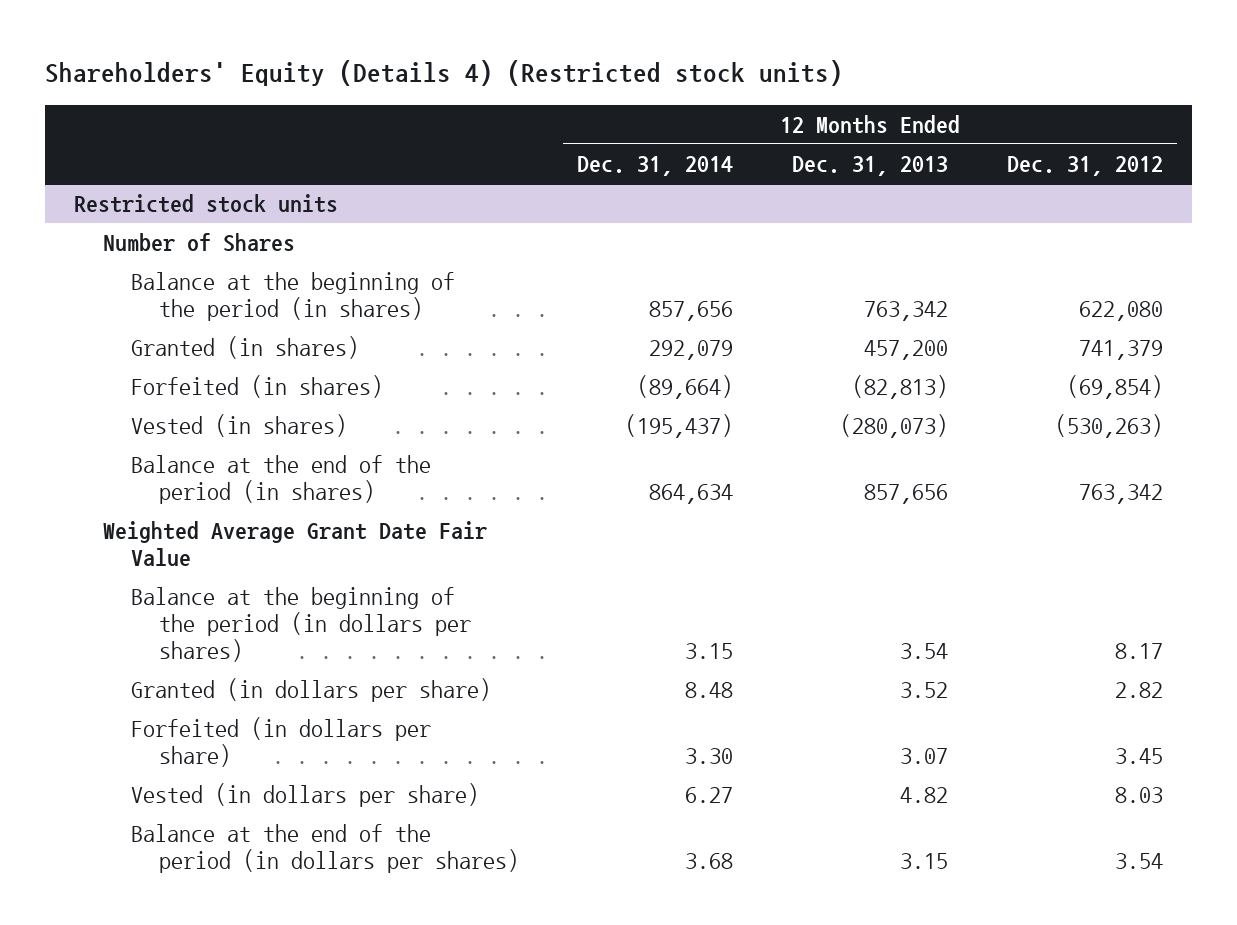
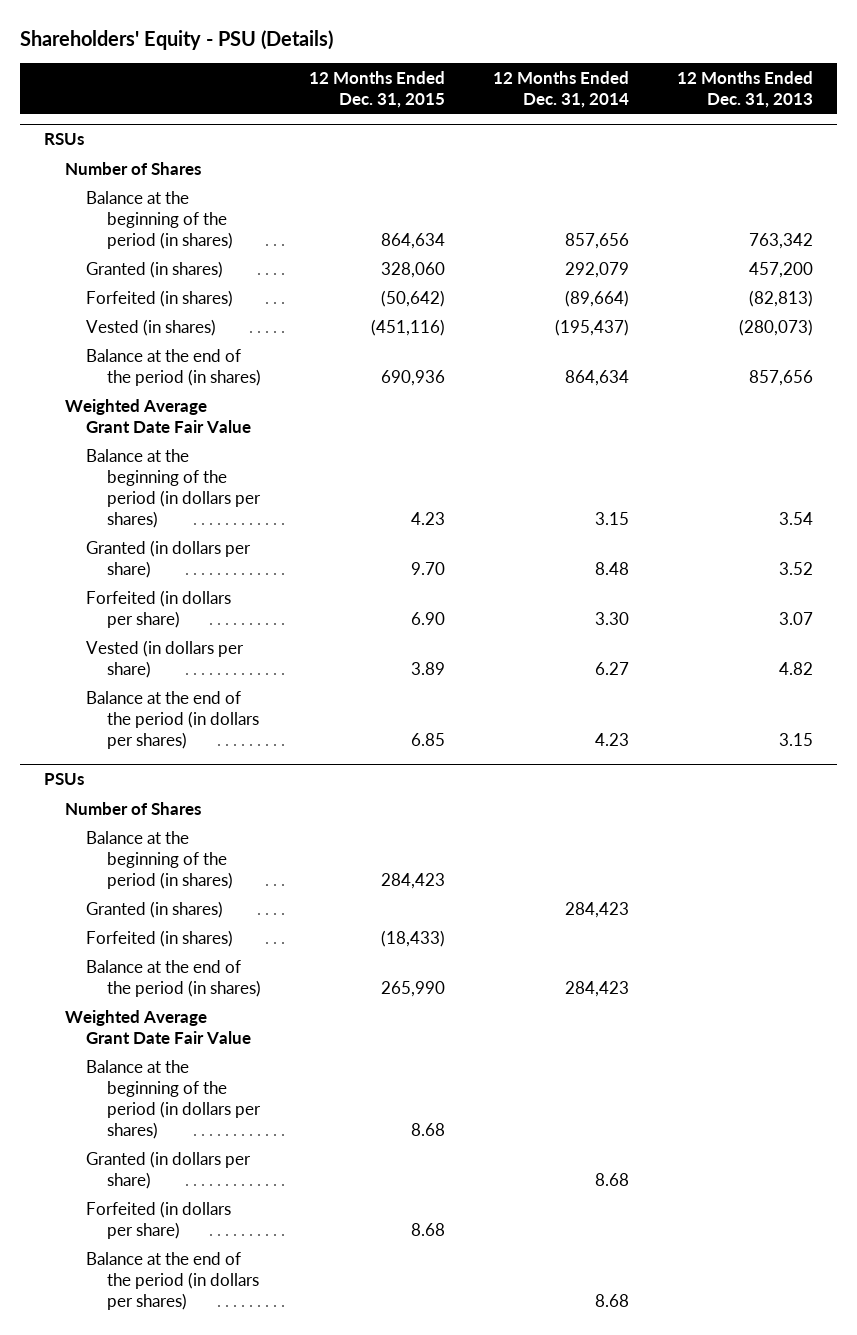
[45,60,844,87] Shareholders' Equity (Details 4) (Restricted stock units) -> [19,30,333,51] Shareholders' Equity - PSU (Details)
[1006,155,1163,176] Dec. 31, 2012 -> none
none -> [308,70,445,109] 12 Months Ended Dec. 31, 2015
[74,194,339,214] Restricted stock units -> none
none -> [43,133,84,146] RSUs
[685,853,734,870] 3.68 -> [594,732,629,746] 4.23
none -> [43,773,84,786] PSUs
none -> [64,801,201,815] Number of Shares
none -> [85,830,233,889] Balance at the beginning of the period (in shares)
none -> [85,900,223,918] Granted (in shares)
none -> [85,929,233,947] Forfeited (in shares)
none -> [85,959,261,997] Balance at the end of the period (in shares)
none -> [64,1009,251,1044] Weighted Average Grant Date Fair Value
none -> [85,1059,261,1139] Balance at the beginning of the period (in dollars per shares)
none -> [85,1150,251,1189] Granted (in dollars per share)
none -> [85,1200,231,1239] Forfeited (in dollars per share)
none -> [85,1251,259,1310] Balance at the end of the period (in dollars per shares)

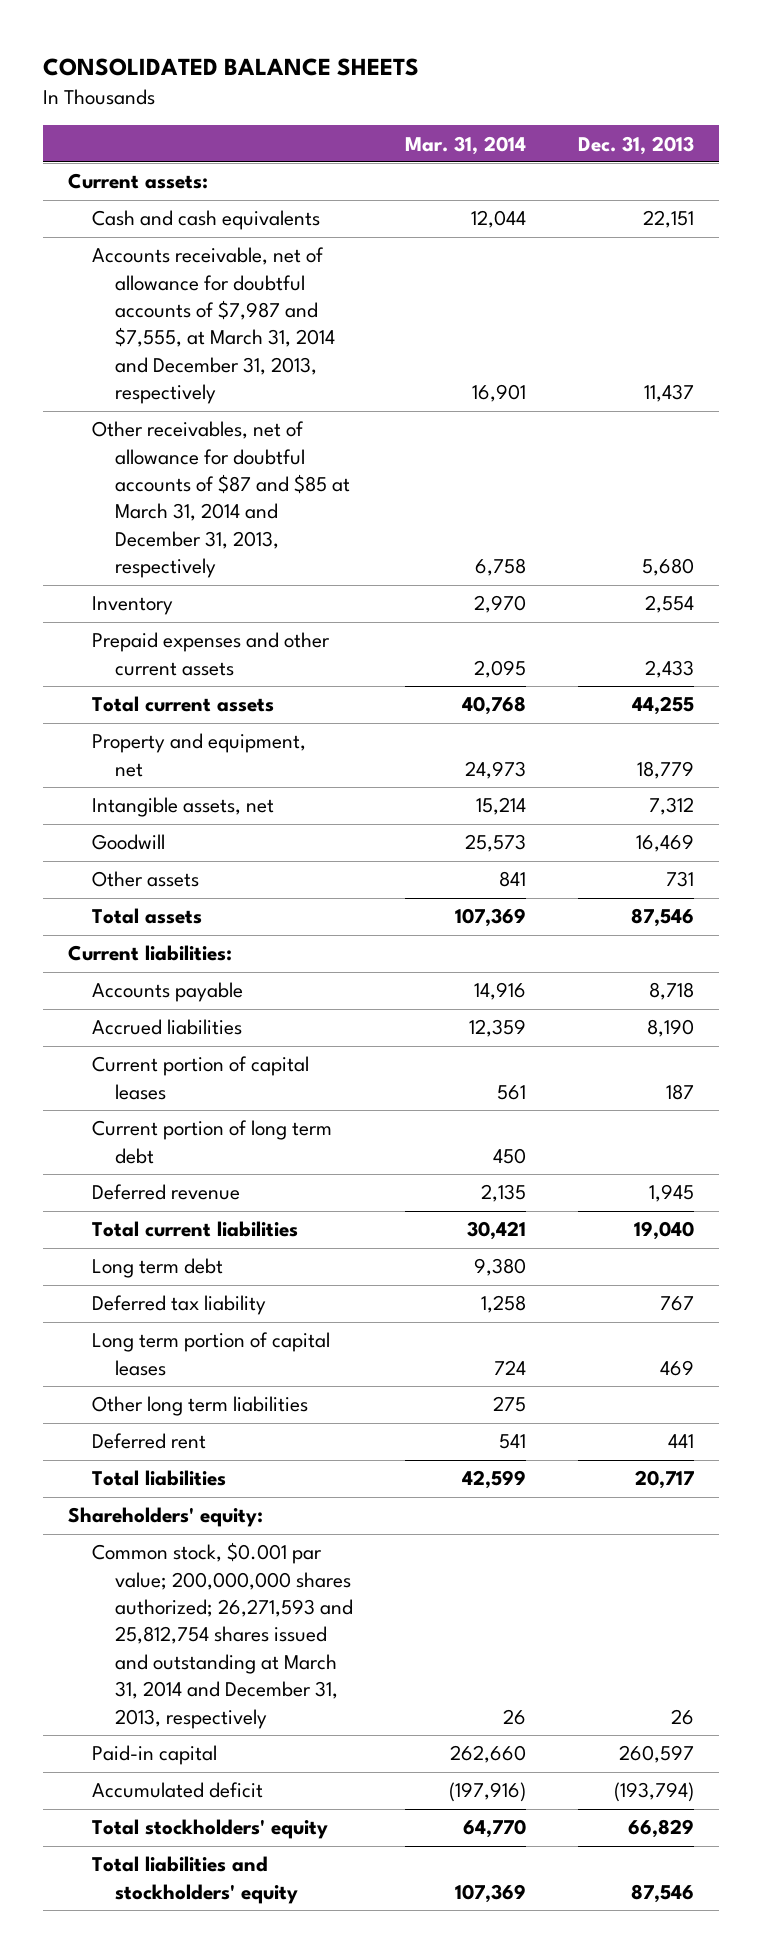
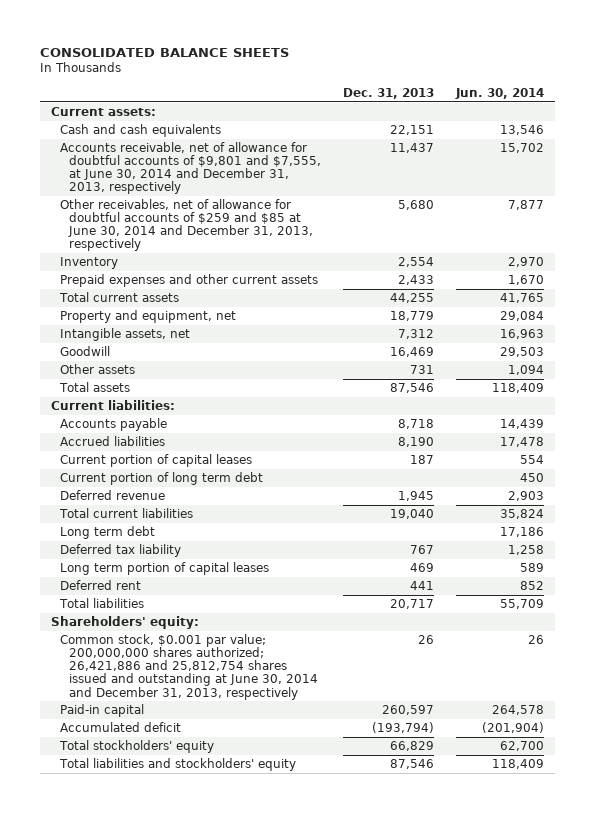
[404,135,526,155] Mar. 31, 2014 -> none
none -> [454,87,544,99] Jun. 30, 2014
[91,247,336,405] Accounts receivable, net of allowance for doubtful accounts of $7,987 and $7,555, at March 31, 2014 and December 31, 2013, respectively -> [59,141,322,195] Accounts receivable, net of allowance for doubtful accounts of $9,801 and $7,555, at June 30, 2014 and December 31, 2013, respectively
[91,421,351,579] Other receivables, net of allowance for doubtful accounts of $87 and $85 at March 31, 2014 and December 31, 2013, respectively -> [59,198,314,252] Other receivables, net of allowance for doubtful accounts of $259 and $85 at June 30, 2014 and December 31, 2013, respectively
[91,1396,308,1417] Other long term liabilities -> none
[91,1542,354,1729] Common stock, $0.001 par value; 200,000,000 shares authorized; 26,271,593 and 25,812,754 shares issued and outstanding at March 31, 2014 and December 31, 2013, respectively -> [59,633,319,700] Common stock, $0.001 par value; 200,000,000 shares authorized; 26,421,886 and 25,812,754 shares issued and outstanding at June 30, 2014 and December 31, 2013, respectively

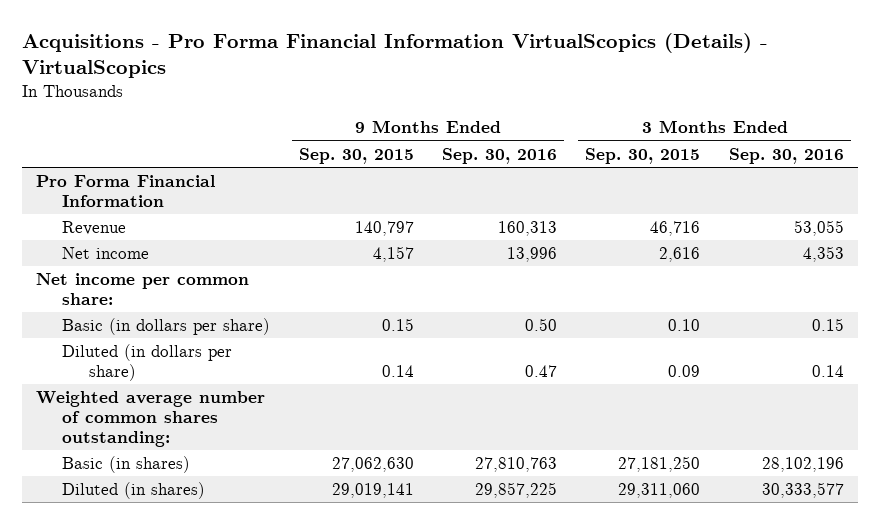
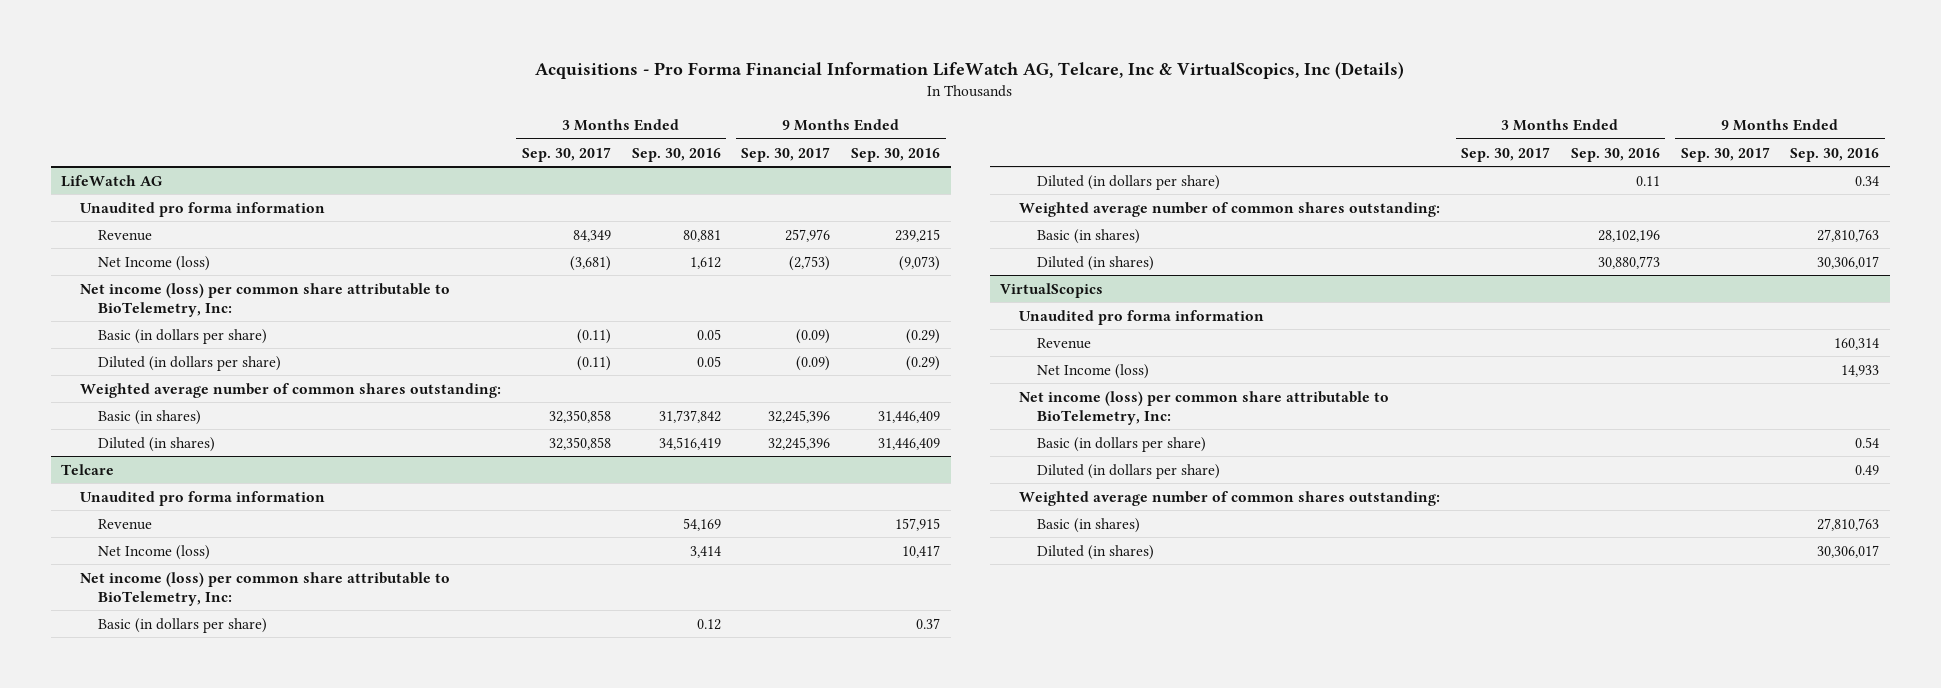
[21,32,768,79] Acquisitions - Pro Forma Financial Information VirtualScopics (Details) - VirtualScopics -> [535,61,1405,79] Acquisitions - Pro Forma Financial Information LifeWatch AG, Telcare, Inc & VirtualScopics, Inc (Details)
[298,147,414,164] Sep. 30, 2015 -> none
[585,147,701,164] Sep. 30, 2015 -> none
none -> [521,146,611,162] Sep. 30, 2017
none -> [741,146,831,162] Sep. 30, 2017
none -> [61,174,163,187] LifeWatch AG
[35,175,215,207] Pro Forma Financial Information -> [79,201,325,217] Unaudited pro forma information
[498,221,558,237] 160,313 -> [895,228,941,242] 239,215
[793,220,844,237] 53,055 -> [682,229,721,242] 80,881
[62,247,150,260] Net income -> [98,255,211,271] Net Income (loss)
[507,247,558,263] 13,996 -> [899,255,941,271] (9,073)
[802,246,844,263] 4,353 -> [689,256,721,269] 1,612
[35,273,249,305] Net income per common share: -> [79,282,450,317] Net income (loss) per common share attributable to BioTelemetry, Inc:
[525,318,558,332] 0.50 -> [906,328,941,344] (0.29)
[811,318,844,332] 0.15 -> [696,328,721,340] 0.05
[525,364,558,377] 0.47 -> [906,355,941,371] (0.29)
[811,364,844,377] 0.14 -> [696,355,721,367] 0.05
none -> [98,409,202,425] Basic (in shares)
none -> [98,436,216,452] Diluted (in shares)
none -> [61,463,115,475] Telcare
none -> [79,490,325,506] Unaudited pro forma information
none -> [98,518,153,530] Revenue
none -> [98,544,211,560] Net Income (loss)
none -> [79,571,450,606] Net income (loss) per common share attributable to BioTelemetry, Inc:
none -> [98,617,268,633] Basic (in dollars per share)
none -> [1037,174,1221,190] Diluted (in dollars per share)
none -> [1018,201,1440,217] Weighted average number of common shares outstanding:
[475,482,558,499] 29,857,225 -> [1817,255,1880,269] 30,306,017
[761,482,844,499] 30,333,577 -> [1597,255,1660,269] 30,880,773
none -> [1000,282,1104,298] VirtualScopics
none -> [1018,309,1264,325] Unaudited pro forma information
none -> [1037,337,1092,349] Revenue
none -> [1037,363,1150,379] Net Income (loss)
none -> [1018,390,1389,425] Net income (loss) per common share attributable to BioTelemetry, Inc:
none -> [1037,436,1207,452] Basic (in dollars per share)
none -> [1037,463,1221,479] Diluted (in dollars per share)
none -> [1018,490,1440,506] Weighted average number of common shares outstanding:
none -> [1037,517,1141,533] Basic (in shares)
none -> [1037,544,1155,560] Diluted (in shares)

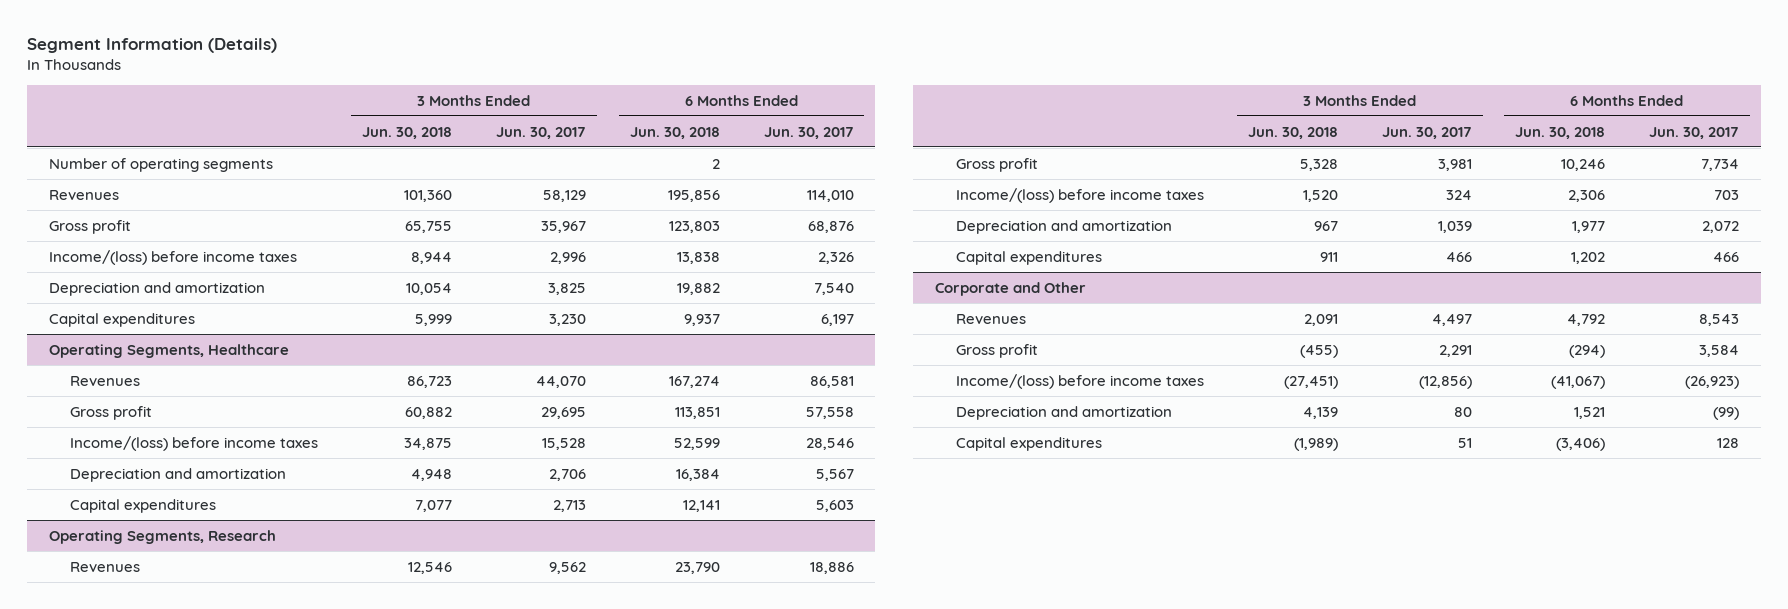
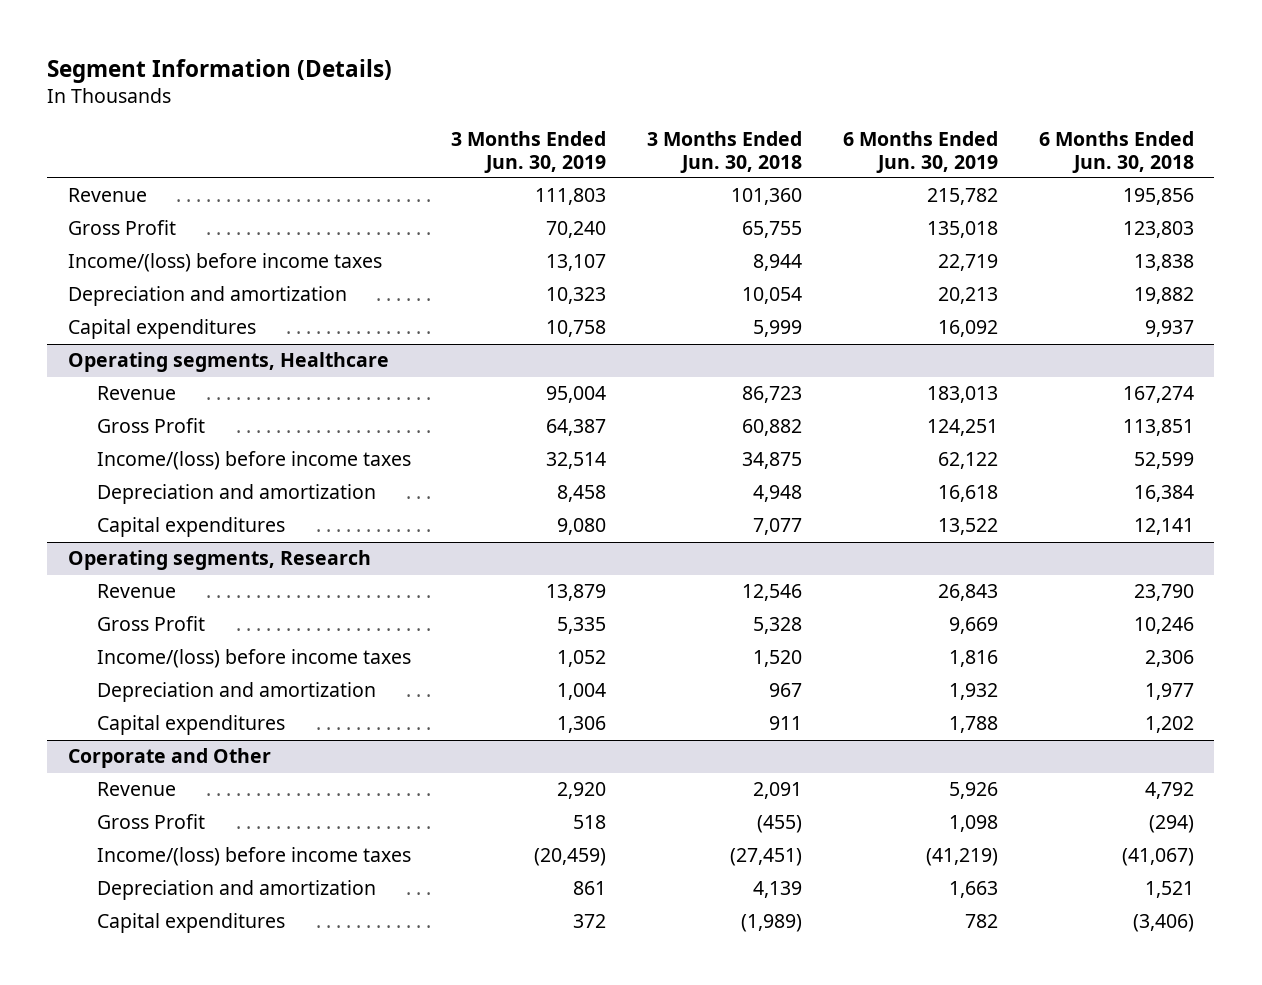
[495,126,586,139] Jun. 30, 2017 -> none
[763,126,854,139] Jun. 30, 2017 -> none
none -> [451,131,607,173] 3 Months Ended Jun. 30, 2019
none -> [843,131,999,173] 6 Months Ended Jun. 30, 2019
[48,157,273,172] Number of operating segments -> none
[48,189,119,200] Revenues -> [67,188,147,203] Revenue
[48,219,131,234] Gross profit -> [67,220,176,236] Gross Profit
[48,343,289,358] Operating Segments, Healthcare -> [67,352,389,373] Operating segments, Healthcare
[70,375,141,386] Revenues -> [96,386,176,401] Revenue
[70,405,153,420] Gross profit -> [96,418,205,434] Gross Profit
[48,529,276,544] Operating Segments, Research -> [67,550,371,571] Operating segments, Research
[70,561,141,572] Revenues -> [96,584,176,599] Revenue
[955,157,1038,172] Gross profit -> [96,616,205,632] Gross Profit
[955,313,1026,324] Revenues -> [96,782,176,797] Revenue
[955,343,1038,358] Gross profit -> [96,814,205,830] Gross Profit

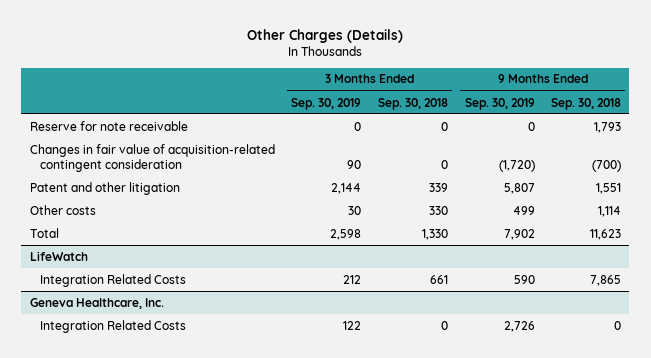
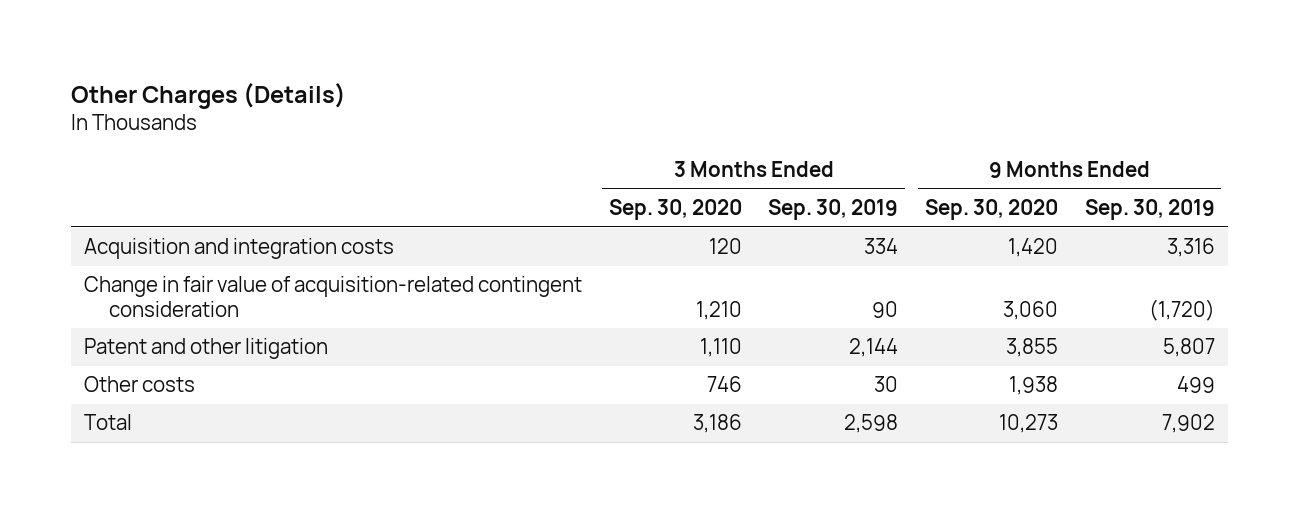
[377,97,448,110] Sep. 30, 2018 -> none
[551,97,622,110] Sep. 30, 2018 -> none
none -> [608,199,742,221] Sep. 30, 2020
none -> [925,199,1059,221] Sep. 30, 2020
[29,120,188,131] Reserve for note receivable -> none
none -> [84,238,395,260] Acquisition and integration costs
[29,143,275,173] Changes in fair value of acquisition-related contingent consideration -> [84,276,583,317] Change in fair value of acquisition-related contingent consideration
[29,250,88,261] LifeWatch -> none
[40,273,187,287] Integration Related Costs -> none
[29,297,164,309] Geneva Healthcare, Inc. -> none
[40,319,187,333] Integration Related Costs -> none

